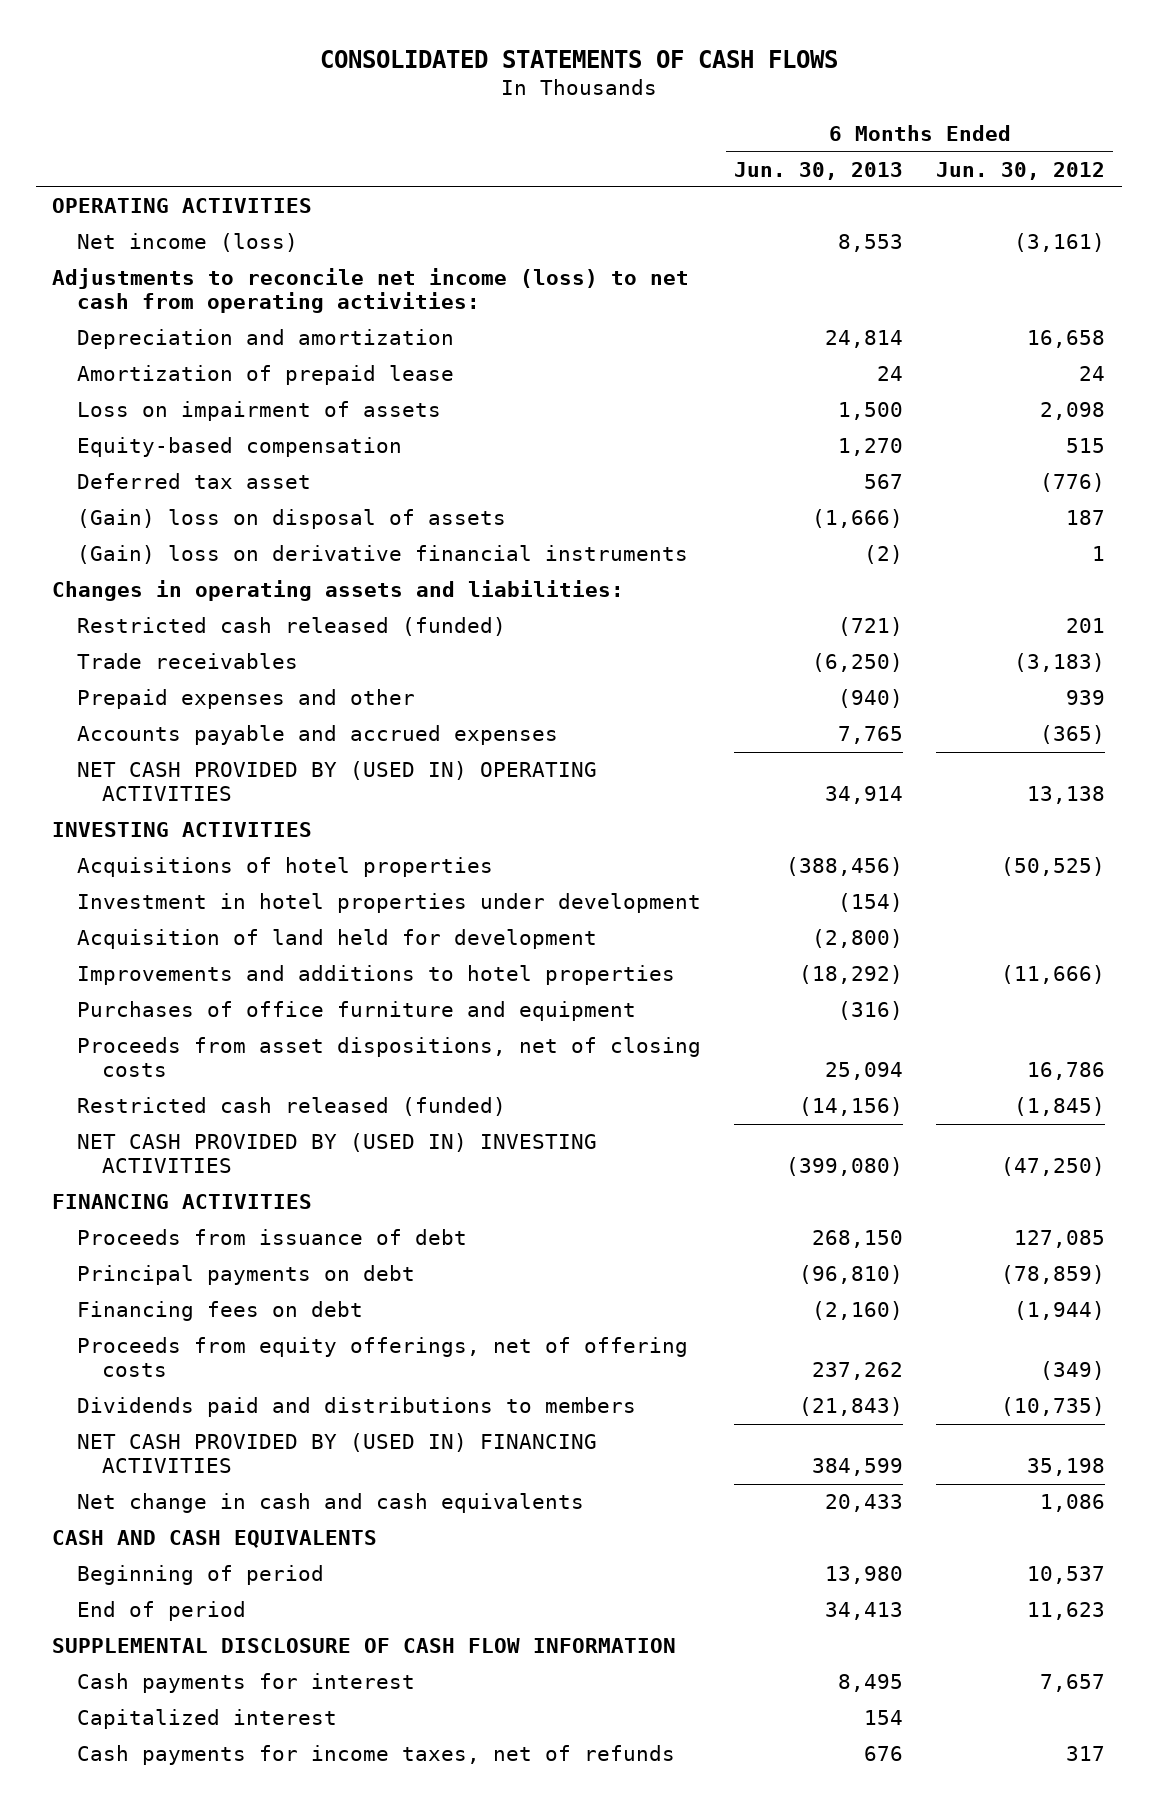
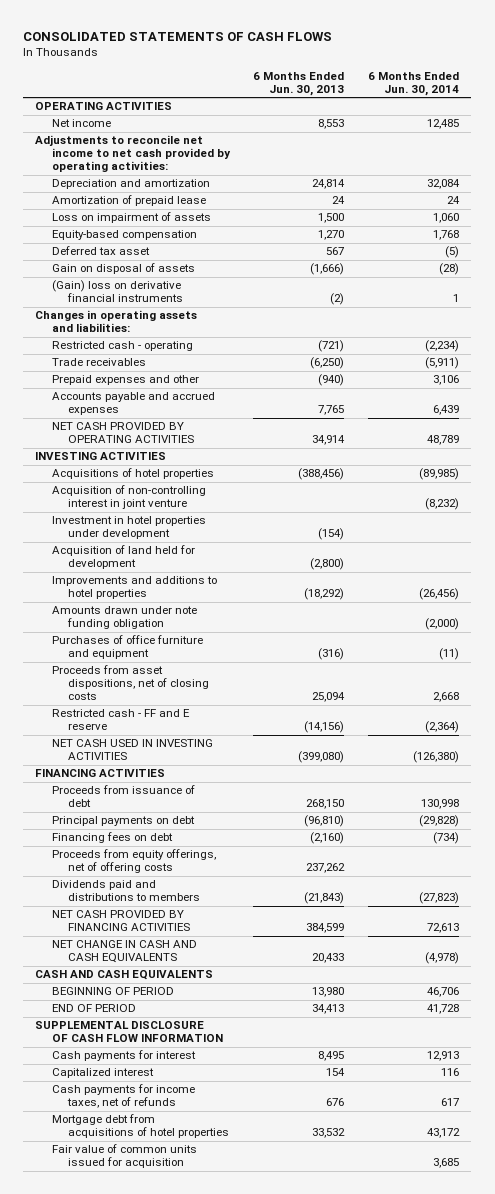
[936,161,1106,180] Jun. 30, 2012 -> none
none -> [368,71,460,96] 6 Months Ended Jun. 30, 2014
[77,233,299,253] Net income (loss) -> [51,119,111,128] Net income
[52,268,690,314] Adjustments to reconcile net income (loss) to net cash from operating activities: -> [35,135,231,173] Adjustments to reconcile net income to net cash provided by operating activities:
[77,509,507,530] (Gain) loss on disposal of assets -> [51,263,195,275] Gain on disposal of assets
[77,617,507,637] Restricted cash released (funded) -> [51,341,193,352] Restricted cash - operating
[77,761,598,802] NET CASH PROVIDED BY (USED IN) OPERATING ACTIVITIES -> [51,422,194,444] NET CASH PROVIDED BY OPERATING ACTIVITIES
none -> [51,485,206,510] Acquisition of non-controlling interest in joint venture
none -> [51,606,197,630] Amounts drawn under note funding obligation
[77,1097,507,1117] Restricted cash released (funded) -> [51,709,190,731] Restricted cash - FF and E reserve
[77,1133,598,1174] NET CASH PROVIDED BY (USED IN) INVESTING ACTIVITIES -> [51,739,213,761] NET CASH USED IN INVESTING ACTIVITIES
[77,1433,598,1474] NET CASH PROVIDED BY (USED IN) FINANCING ACTIVITIES -> [51,910,190,932] NET CASH PROVIDED BY FINANCING ACTIVITIES
[77,1493,585,1514] Net change in cash and cash equivalents -> [51,940,197,964] NET CHANGE IN CASH AND CASH EQUIVALENTS
[77,1565,325,1586] Beginning of period -> [51,987,174,996] BEGINNING OF PERIOD
[77,1601,247,1622] End of period -> [51,1004,136,1013] END OF PERIOD
none -> [51,1114,229,1139] Mortgage debt from acquisitions of hotel properties
none -> [51,1144,197,1169] Fair value of common units issued for acquisition

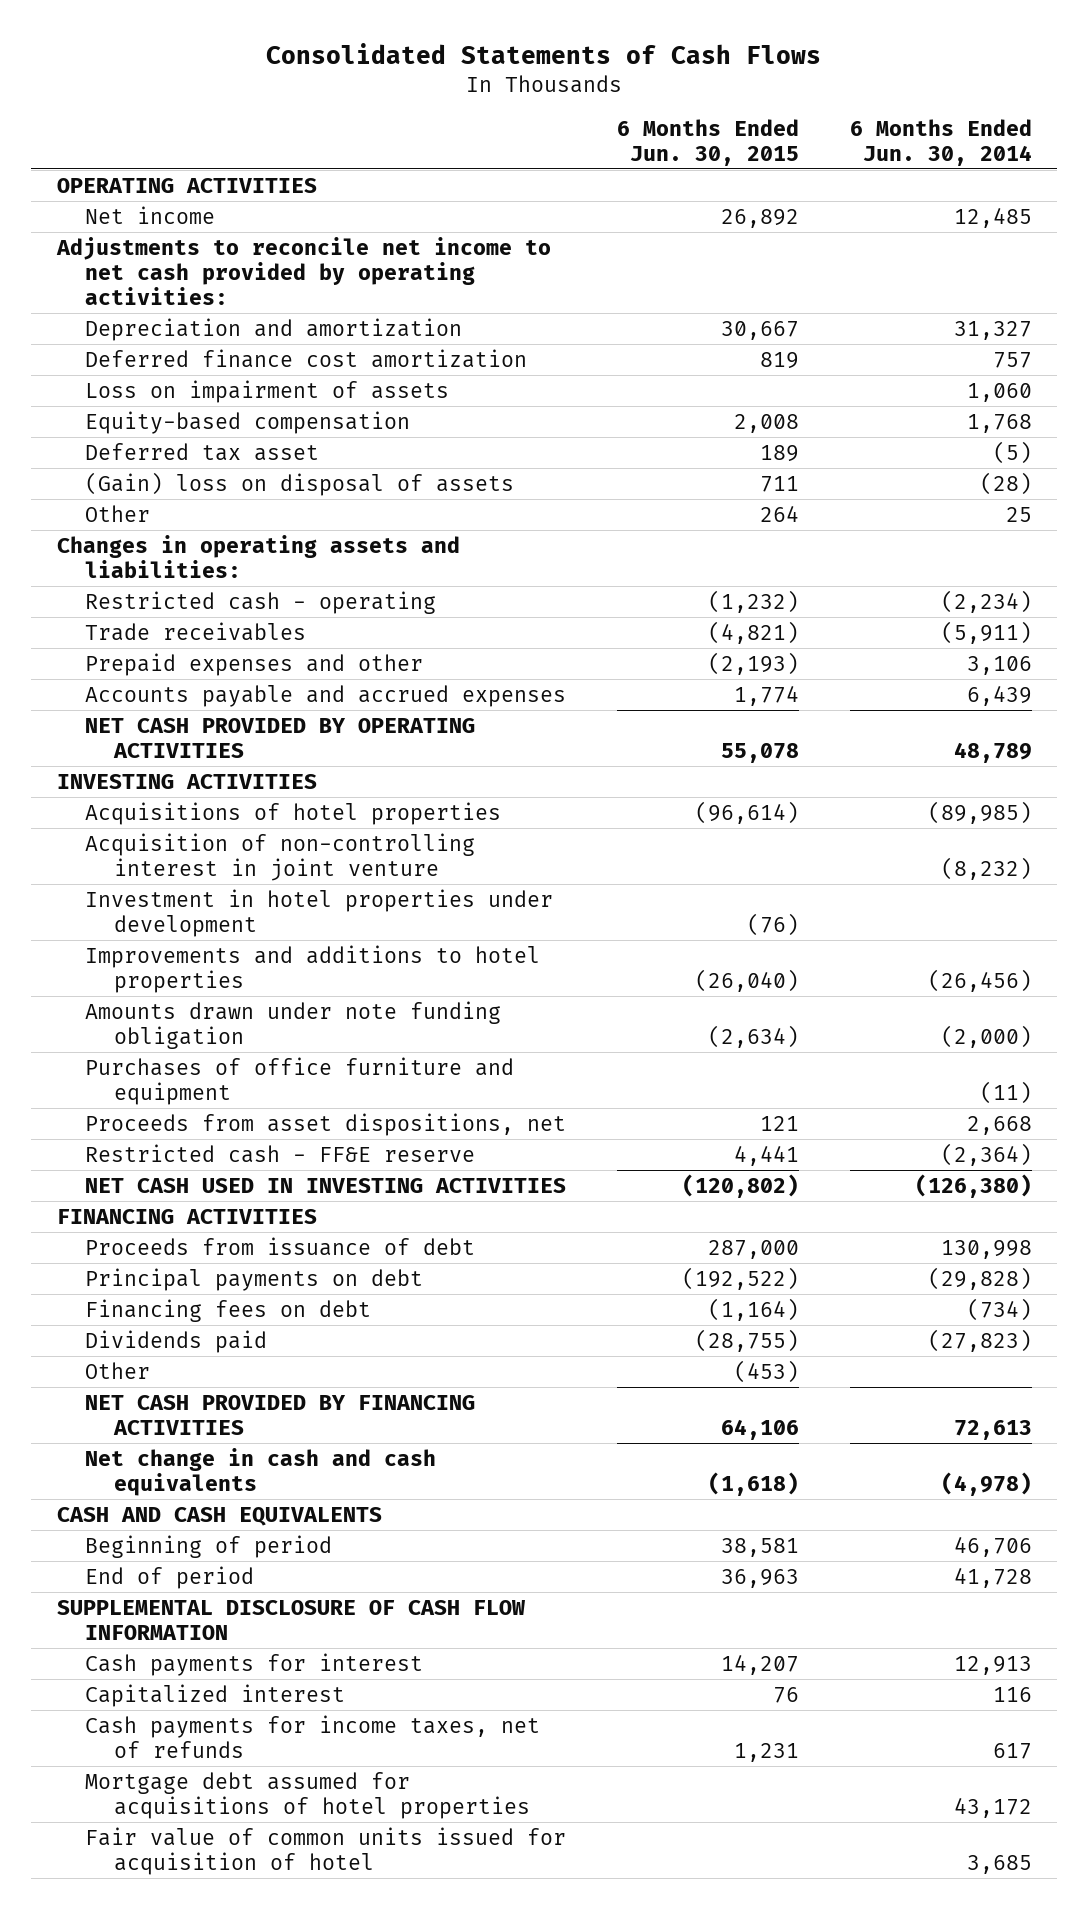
[23,31,333,41] CONSOLIDATED STATEMENTS OF CASH FLOWS -> [266,42,822,64] Consolidated Statements of Cash Flows
[253,71,345,96] 6 Months Ended Jun. 30, 2013 -> none
none -> [617,118,800,166] 6 Months Ended Jun. 30, 2015
[51,195,206,207] Amortization of prepaid lease -> none
[427,179,461,190] 32,084 -> [953,320,1032,340] 31,327
none -> [85,348,528,368] Deferred finance cost amortization
[51,280,183,303] (Gain) loss on derivative financial instruments -> none
[51,263,195,275] Gain on disposal of assets -> [85,471,515,496] (Gain) loss on disposal of assets
none -> [85,504,151,522] Other
[51,545,195,570] Acquisition of land held for development -> none
[51,665,209,701] Proceeds from asset dispositions, net of closing costs -> [85,1112,567,1136] Proceeds from asset dispositions, net
[51,709,190,731] Restricted cash - FF and E reserve -> [85,1143,476,1163] Restricted cash - FF&E reserve
[51,849,216,874] Proceeds from equity offerings, net of offering costs -> none
[51,880,200,902] Dividends paid and distributions to members -> [85,1329,268,1353] Dividends paid
none -> [85,1361,151,1379] Other
[51,940,197,964] NET CHANGE IN CASH AND CASH EQUIVALENTS -> [85,1447,437,1496] Net change in cash and cash equivalents
[51,987,174,996] BEGINNING OF PERIOD -> [85,1534,333,1558] Beginning of period
[51,1004,136,1013] END OF PERIOD -> [85,1565,255,1589] End of period
[51,1114,229,1139] Mortgage debt from acquisitions of hotel properties -> [85,1771,530,1819] Mortgage debt assumed for acquisitions of hotel properties
[51,1144,197,1169] Fair value of common units issued for acquisition -> [85,1826,567,1875] Fair value of common units issued for acquisition of hotel

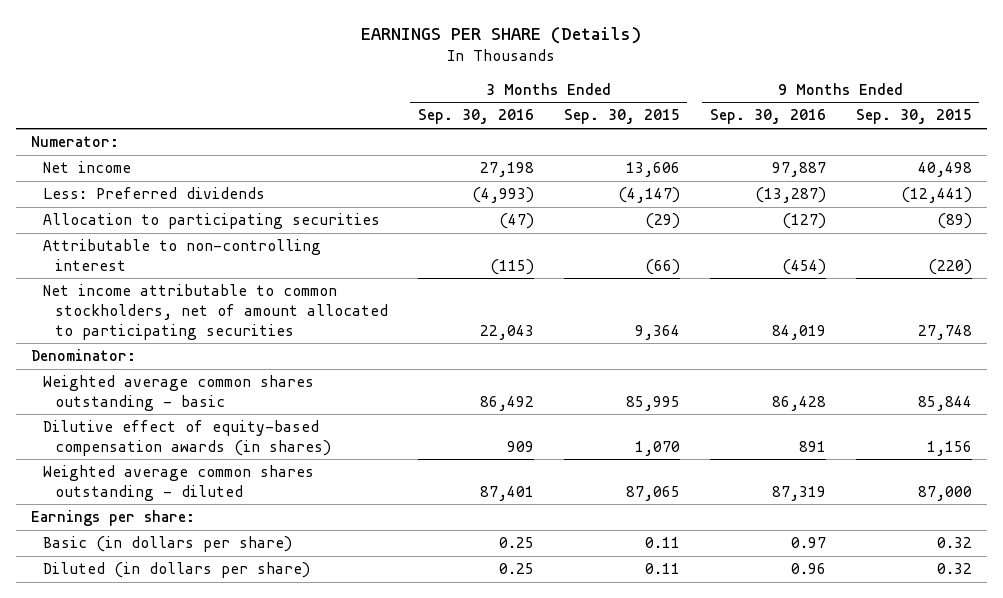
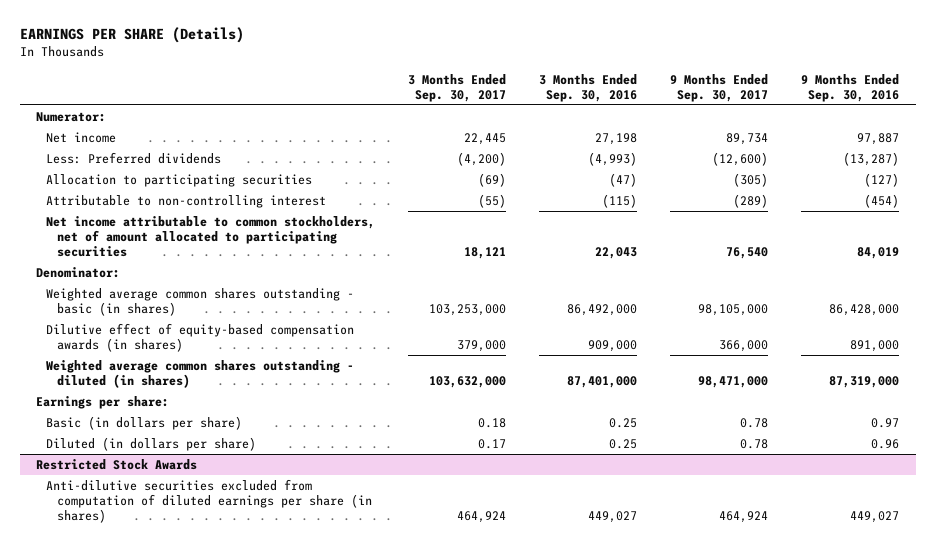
[563,109,680,125] Sep. 30, 2015 -> none
[855,109,972,125] Sep. 30, 2015 -> none
none -> [408,73,507,102] 3 Months Ended Sep. 30, 2017
none -> [670,73,769,102] 9 Months Ended Sep. 30, 2017
[43,375,315,411] Weighted average common shares outstanding - basic -> [46,287,355,316] Weighted average common shares outstanding - basic (in shares)
[479,395,534,411] 86,492 -> [567,303,638,316] 86,492,000
[771,395,826,411] 86,428 -> [829,303,900,316] 86,428,000
[506,440,534,452] 909 -> [588,339,638,352] 909,000
[798,440,826,452] 891 -> [850,339,900,352] 891,000
[43,465,315,501] Weighted average common shares outstanding - diluted -> [46,359,355,388] Weighted average common shares outstanding - diluted (in shares)
[479,485,534,501] 87,401 -> [567,375,638,388] 87,401,000
[771,485,826,501] 87,319 -> [829,375,900,388] 87,319,000
none -> [36,458,198,470] Restricted Stock Awards
none -> [46,478,372,523] Anti-dilutive securities excluded from computation of diluted earnings per share (in shares)

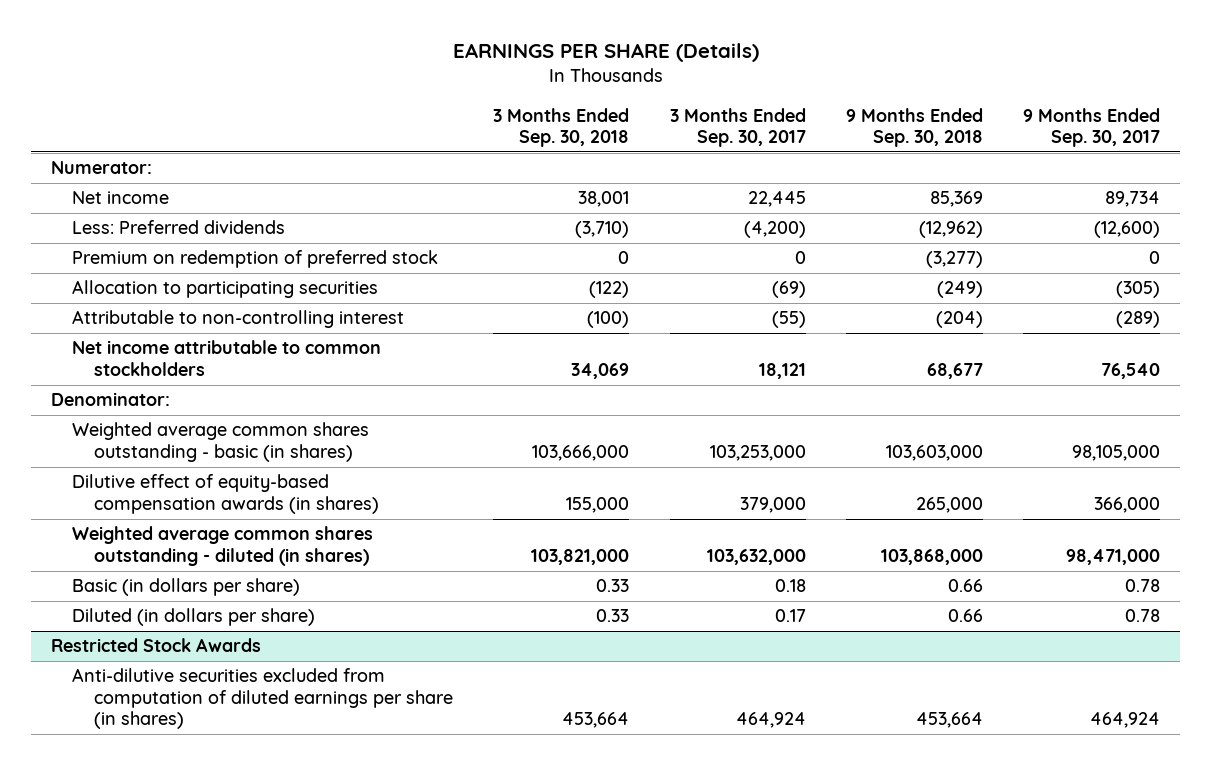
[539,73,638,102] 3 Months Ended Sep. 30, 2016 -> none
[801,73,900,102] 9 Months Ended Sep. 30, 2016 -> none
none -> [493,107,630,147] 3 Months Ended Sep. 30, 2018
none -> [845,107,983,147] 9 Months Ended Sep. 30, 2018
none -> [72,250,439,269] Premium on redemption of preferred stock
[46,215,376,257] Net income attributable to common stockholders, net of amount allocated to participating securities -> [72,340,382,376] Net income attributable to common stockholders
[36,395,170,409] Earnings per share: -> none

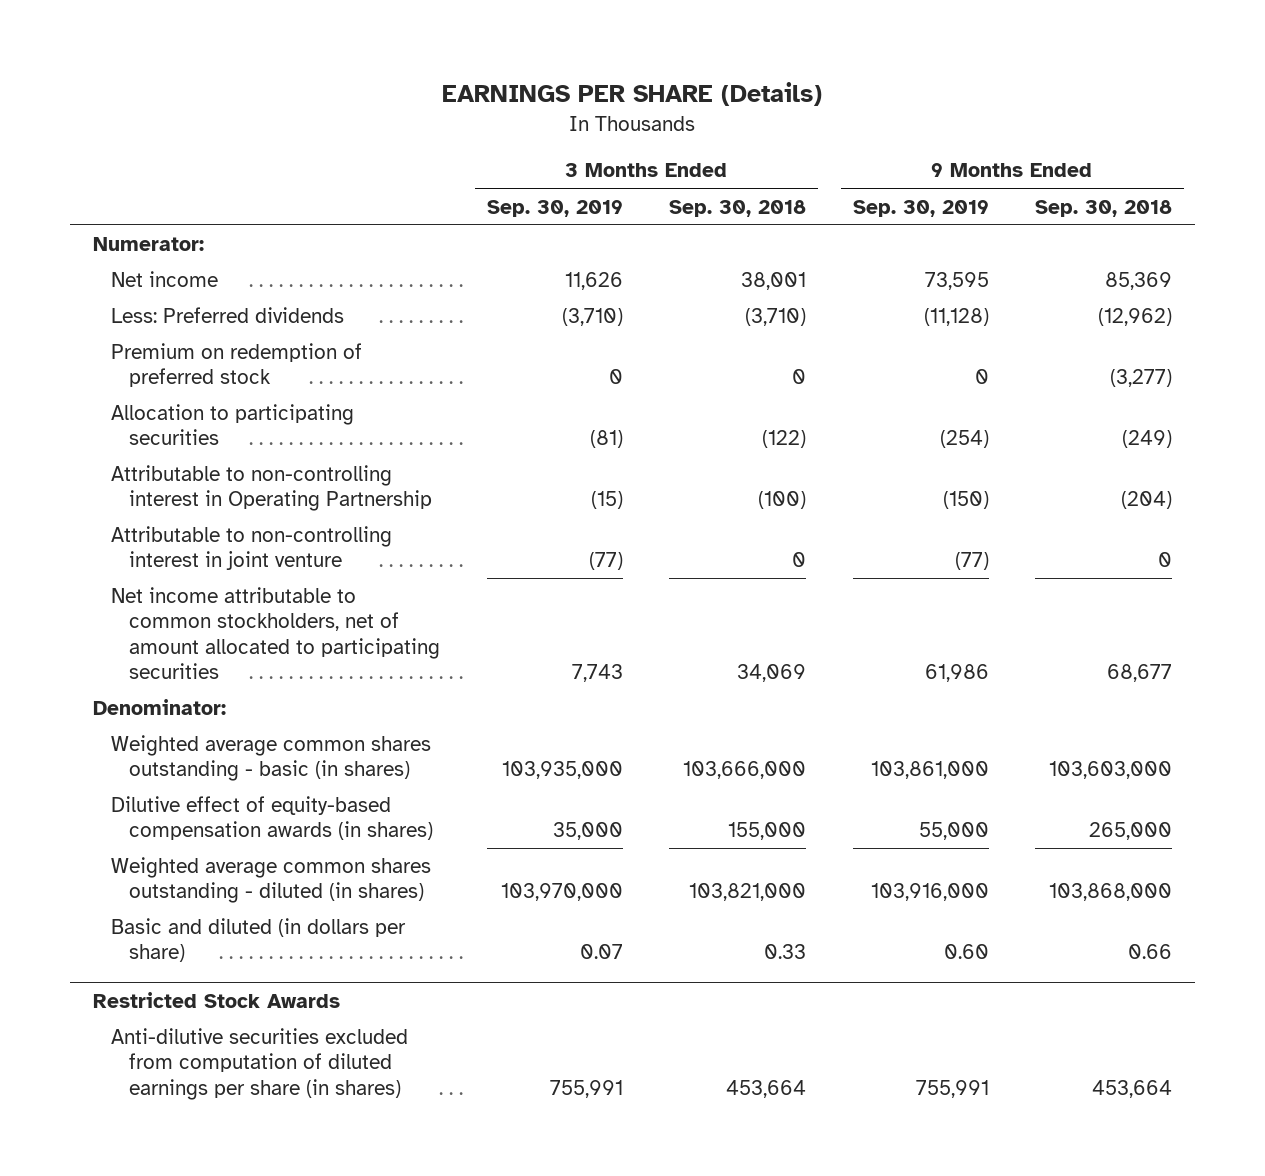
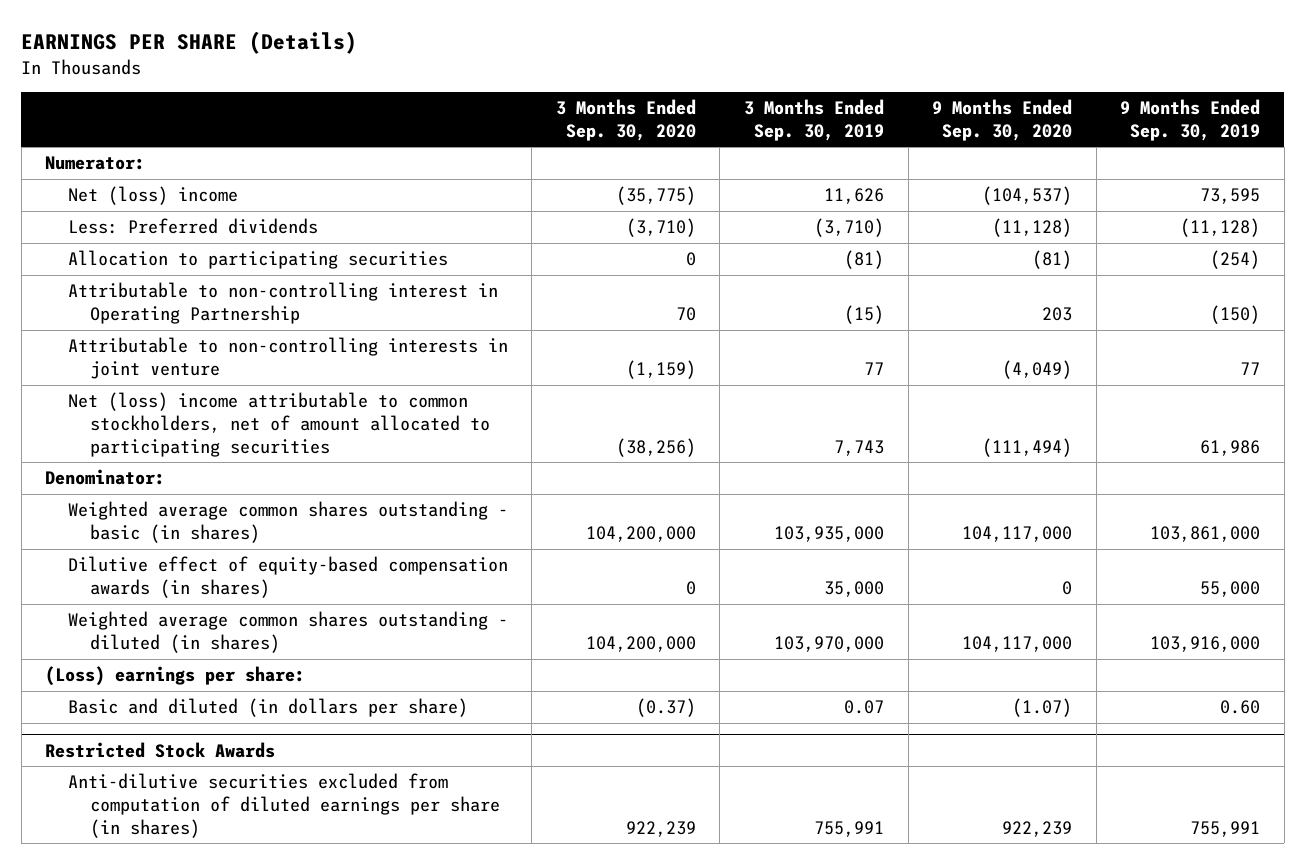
[669,199,807,217] Sep. 30, 2018 -> none
[1035,199,1173,217] Sep. 30, 2018 -> none
none -> [555,99,696,141] 3 Months Ended Sep. 30, 2020
none -> [932,99,1073,141] 9 Months Ended Sep. 30, 2020
[110,271,218,288] Net income -> [67,186,238,206] Net (loss) income
[110,343,362,388] Premium on redemption of preferred stock -> none
[110,526,392,571] Attributable to non-controlling interest in joint venture -> [67,337,508,379] Attributable to non-controlling interests in joint venture
[588,552,623,571] (77) -> [864,361,885,375] 77
[954,552,989,571] (77) -> [1240,361,1261,375] 77
[110,587,441,679] Net income attributable to common stockholders, net of amount allocated to participating securities -> [67,392,491,457] Net (loss) income attributable to common stockholders, net of amount allocated to participating securities
none -> [45,666,306,687] (Loss) earnings per share:

